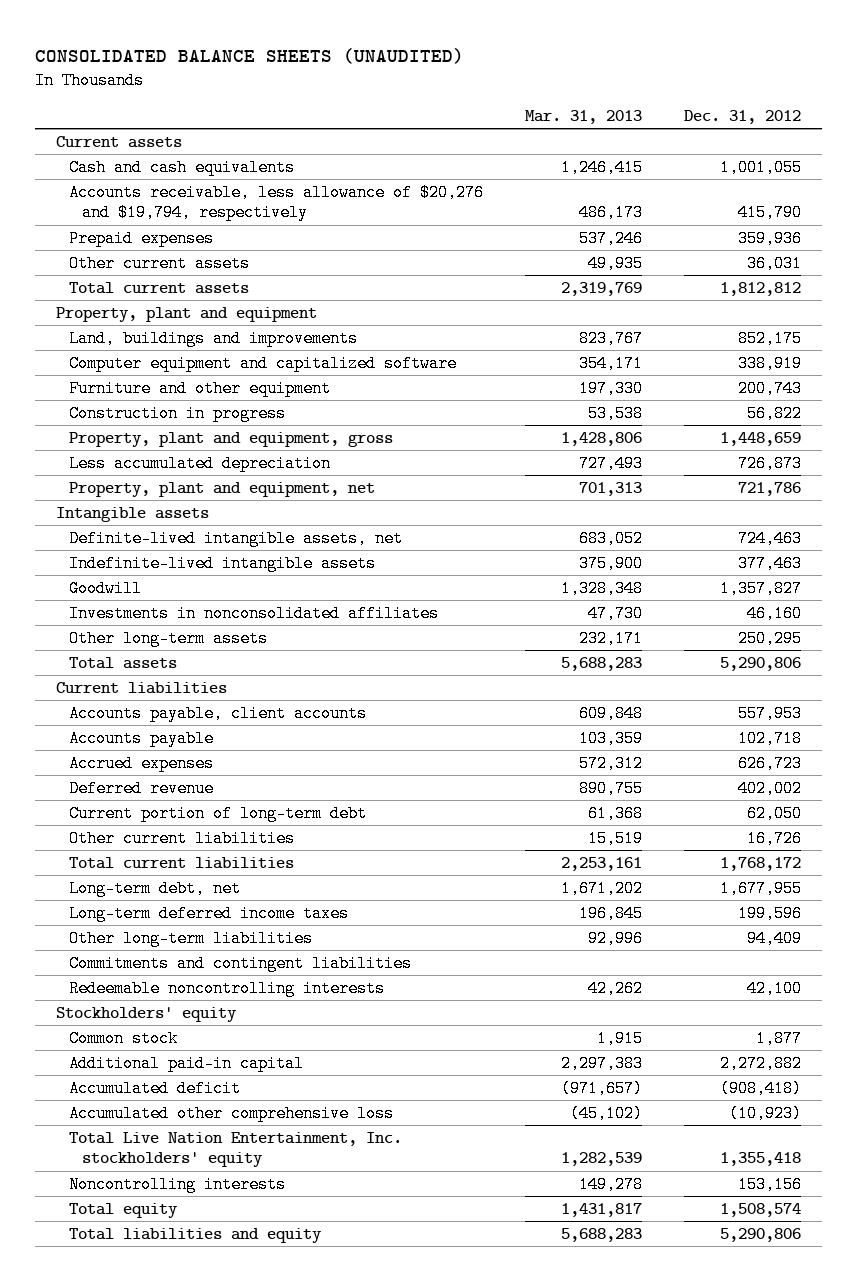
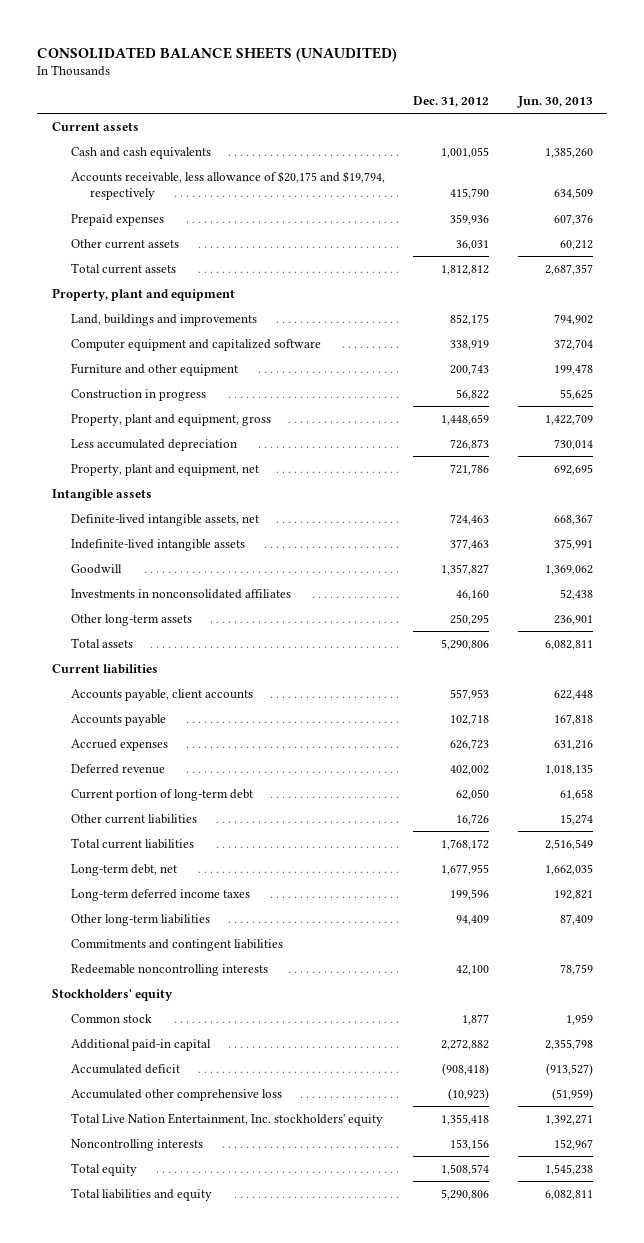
[524,109,642,124] Mar. 31, 2013 -> none
none -> [516,96,593,109] Jun. 30, 2013
[69,183,485,222] Accounts receivable, less allowance of $20,276 and $19,794, respectively -> [70,170,385,201] Accounts receivable, less allowance of $20,175 and $19,794, respectively

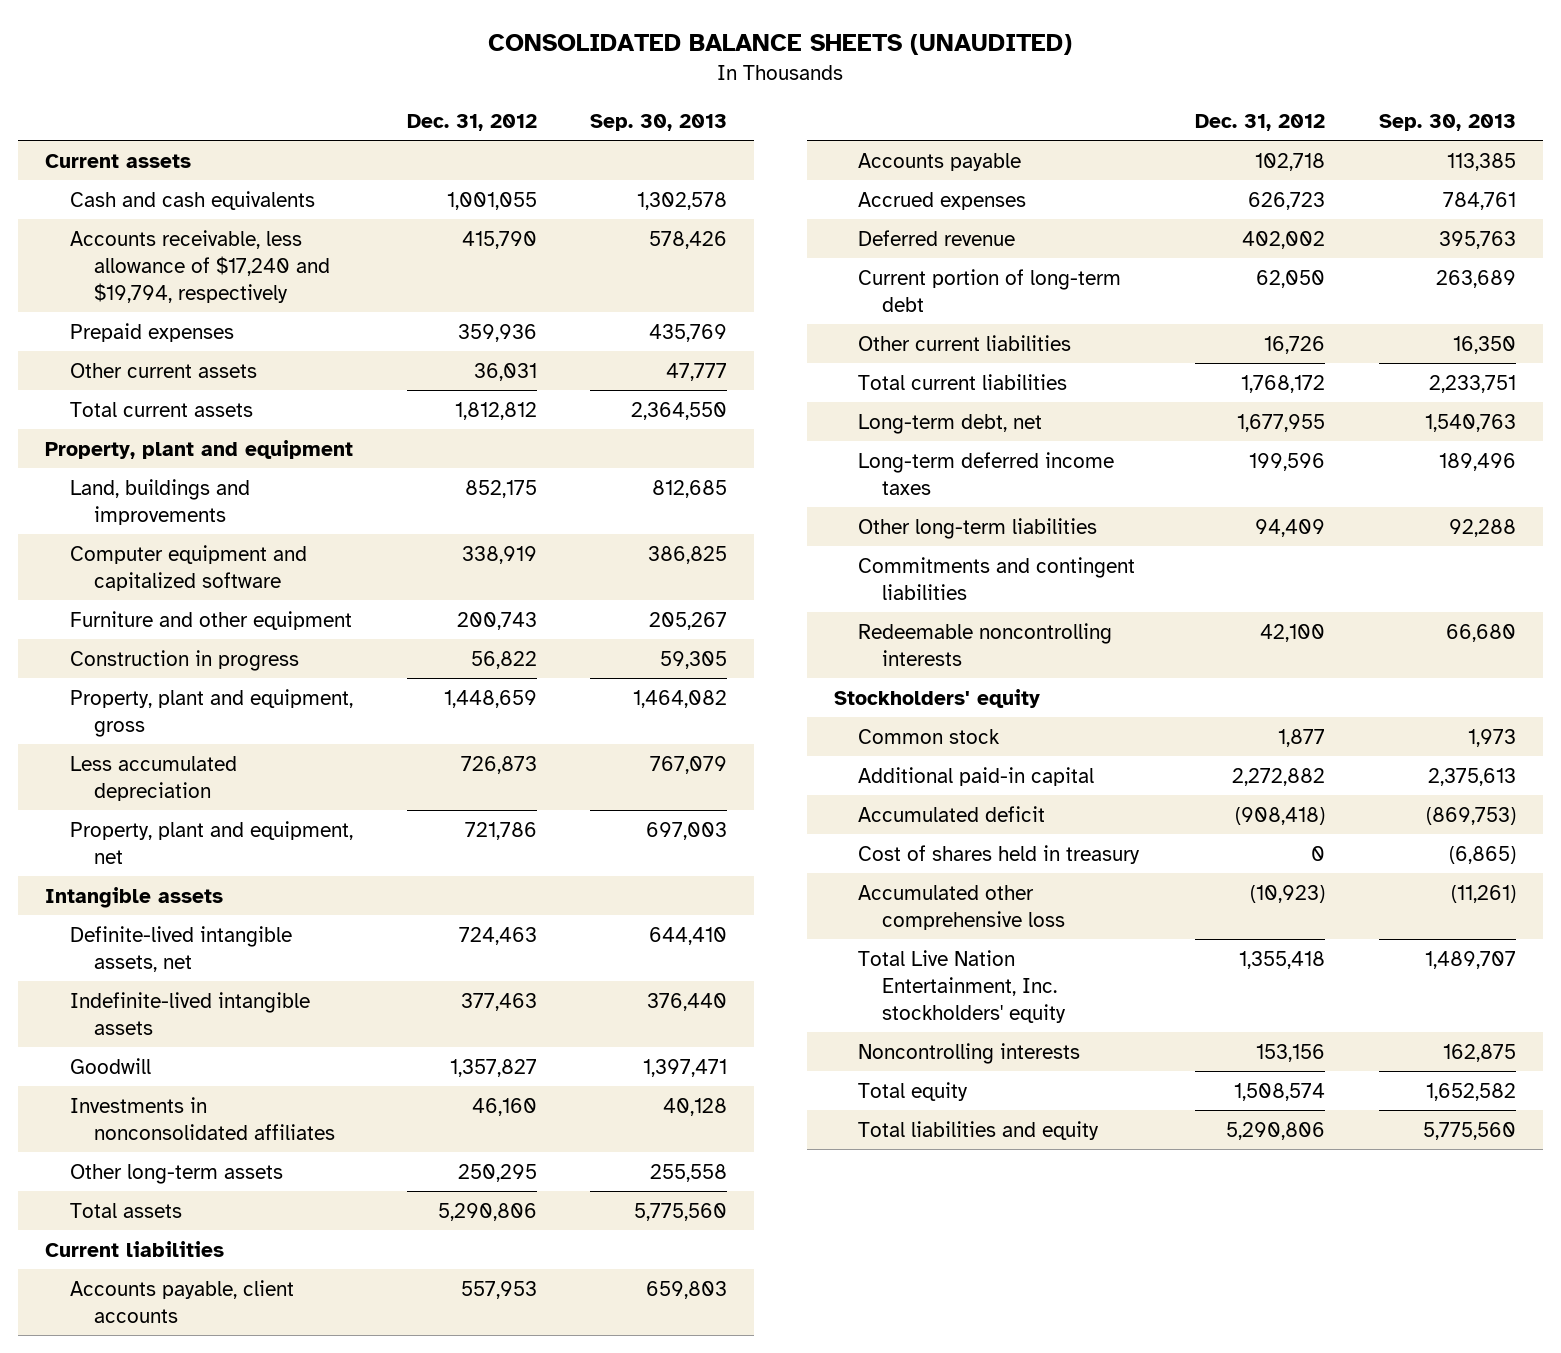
[516,96,593,109] Jun. 30, 2013 -> none
none -> [590,114,728,132] Sep. 30, 2013
[70,170,385,201] Accounts receivable, less allowance of $20,175 and $19,794, respectively -> [69,229,330,303] Accounts receivable, less allowance of $17,240 and $19,794, respectively
none -> [858,844,1141,864] Cost of shares held in treasury

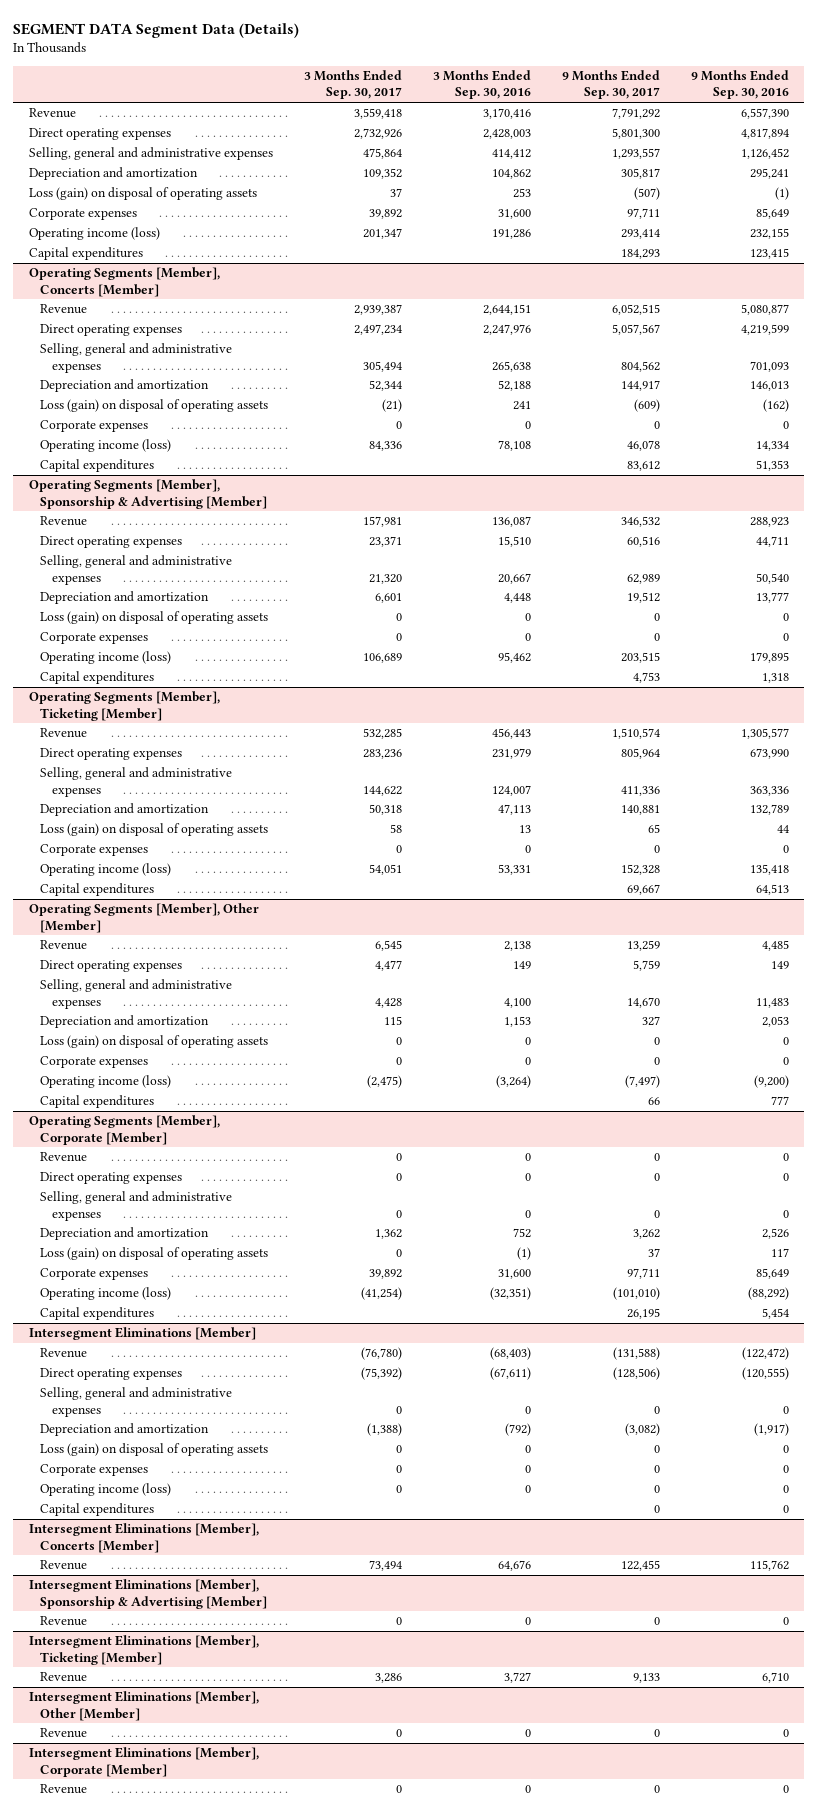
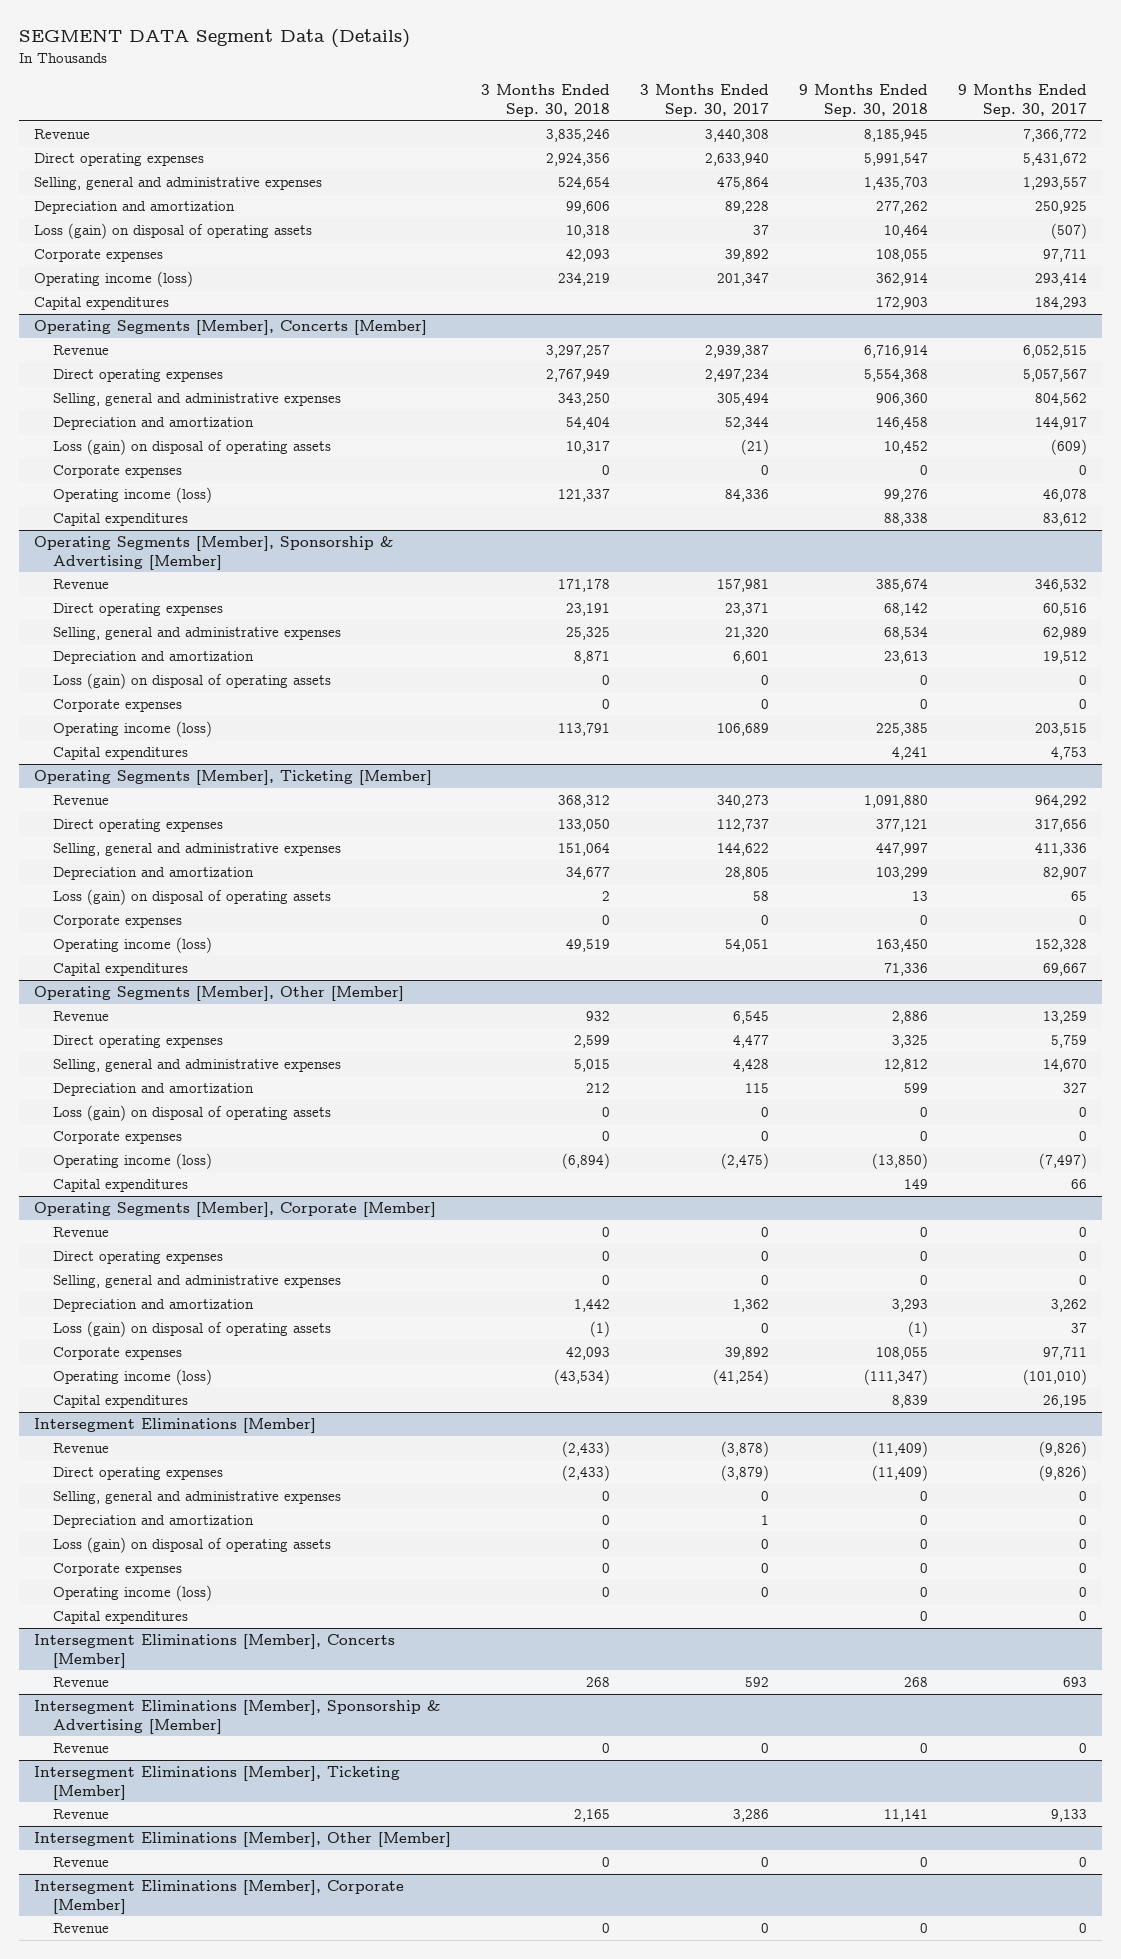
[432,70,531,100] 3 Months Ended Sep. 30, 2016 -> none
[690,70,789,100] 9 Months Ended Sep. 30, 2016 -> none
none -> [480,84,610,117] 3 Months Ended Sep. 30, 2018
none -> [799,84,929,117] 9 Months Ended Sep. 30, 2018
[353,108,402,120] 3,559,418 -> [705,128,770,142] 3,440,308
[611,108,660,120] 7,791,292 -> [1023,128,1088,142] 7,366,772
[353,128,402,140] 2,732,926 -> [705,152,770,166] 2,633,940
[611,128,660,140] 5,801,300 -> [1023,152,1088,166] 5,431,672
[362,168,402,180] 109,352 -> [725,200,770,214] 89,228
[620,168,660,180] 305,817 -> [1035,200,1088,214] 250,925
[362,728,402,740] 532,285 -> [717,794,770,808] 340,273
[611,728,660,740] 1,510,574 -> [1035,794,1088,808] 964,292
[362,749,402,760] 283,236 -> [717,818,770,832] 112,737
[620,748,660,760] 805,964 -> [1035,818,1088,832] 317,656
[368,804,402,816] 50,318 -> [725,866,770,880] 28,805
[620,805,660,816] 140,881 -> [1043,866,1088,880] 82,907
[360,1347,402,1361] (76,780) -> [721,1440,770,1457] (3,878)
[612,1347,660,1361] (131,588) -> [1039,1440,1088,1457] (9,826)
[360,1367,402,1381] (75,392) -> [721,1464,770,1481] (3,879)
[612,1367,660,1381] (128,506) -> [1039,1464,1088,1481] (9,826)
[366,1423,402,1437] (1,388) -> [761,1514,770,1525] 1
[624,1423,660,1437] (3,082) -> [1079,1514,1088,1525] 0
[368,1560,402,1572] 73,494 -> [745,1676,770,1687] 592
[620,1560,660,1572] 122,455 -> [1063,1676,1088,1687] 693

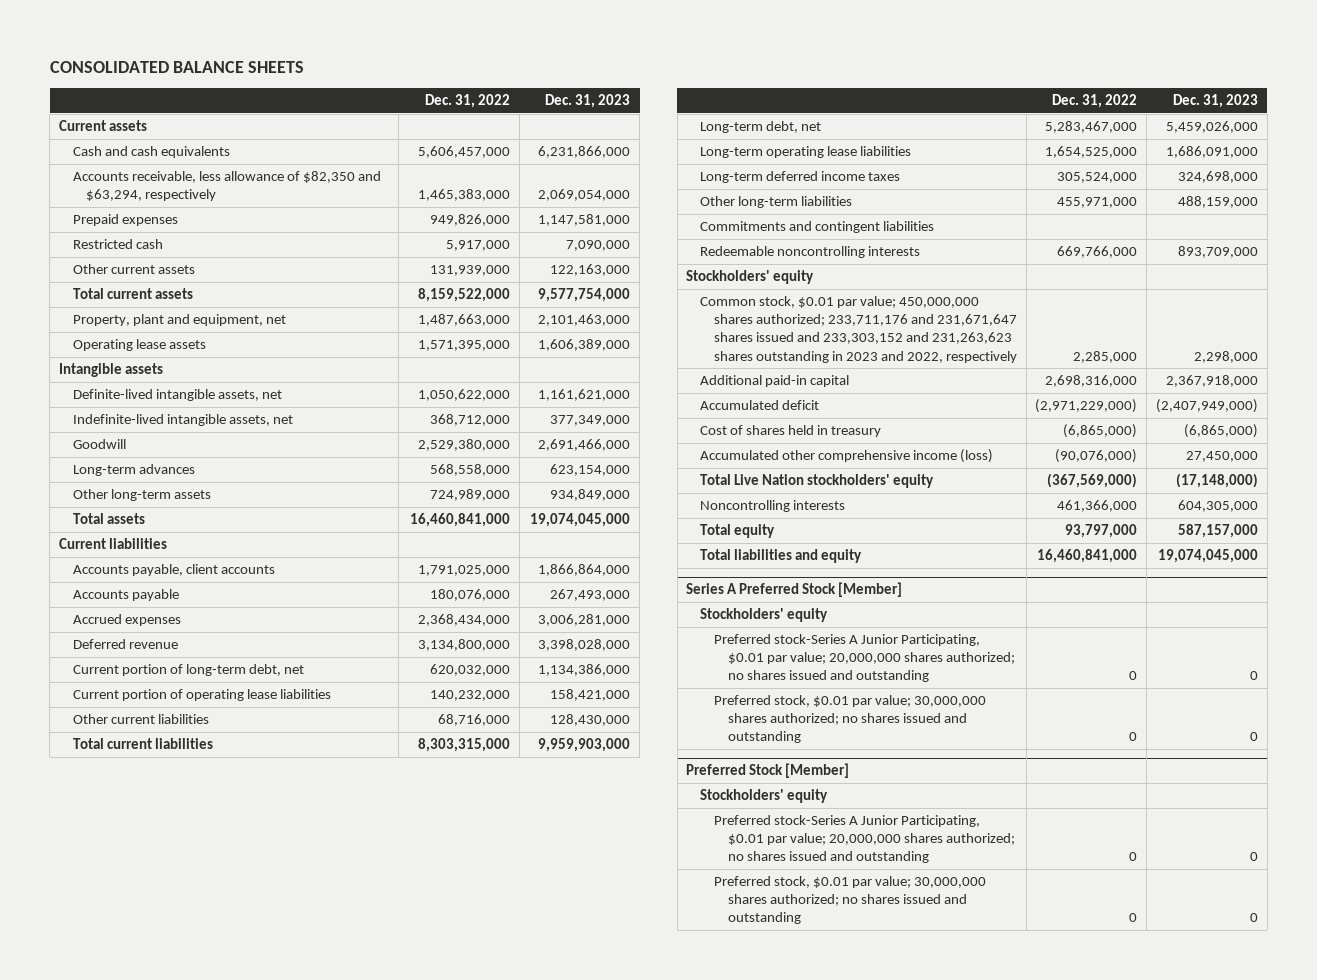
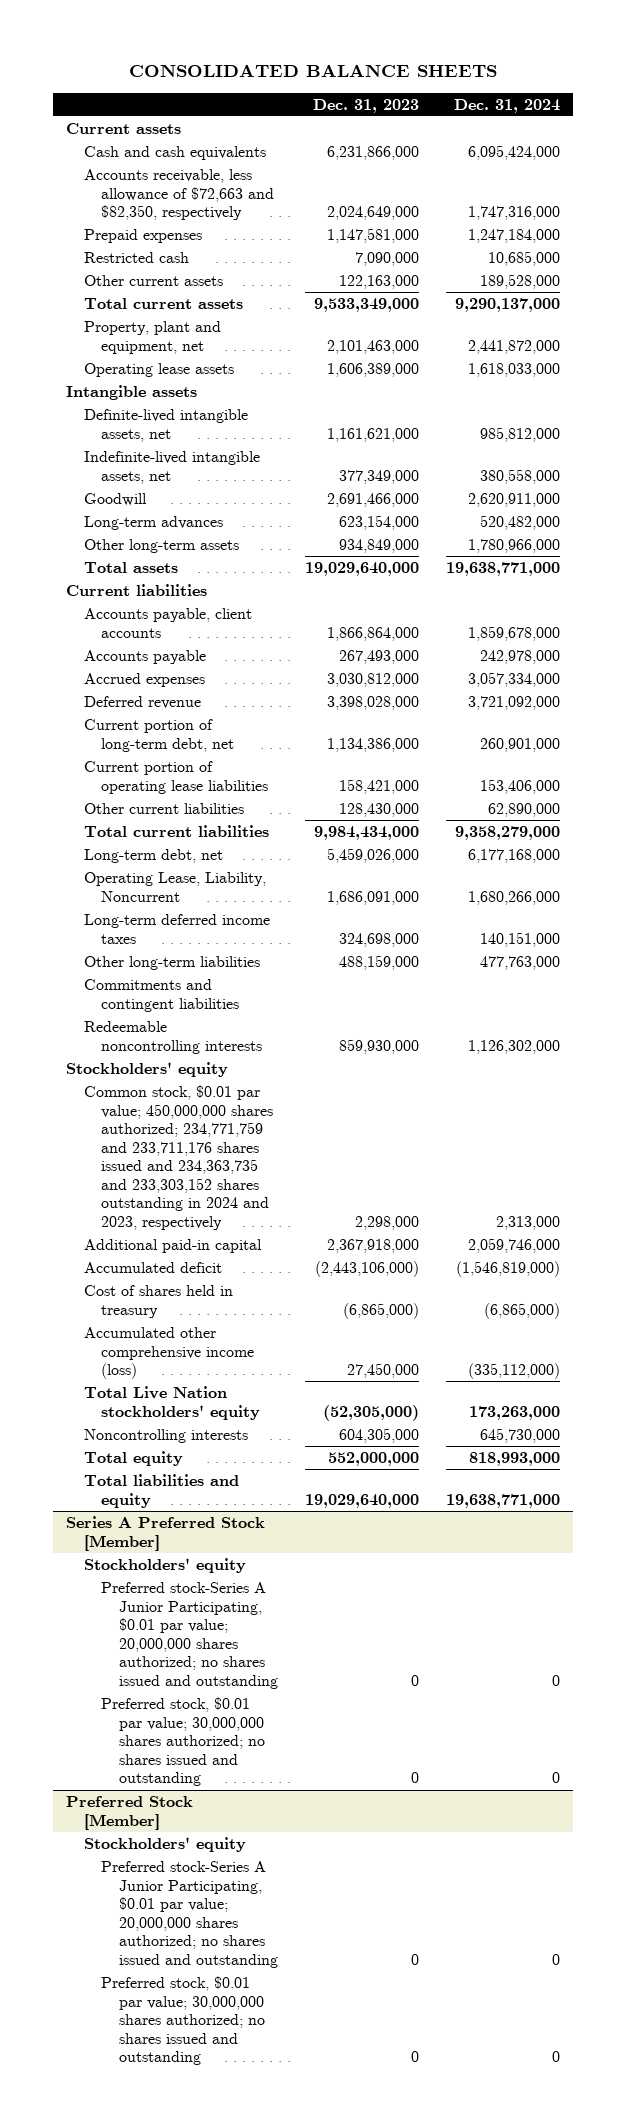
[424,94,510,109] Dec. 31, 2022 -> none
none -> [453,98,560,113] Dec. 31, 2024
[72,171,381,202] Accounts receivable, less allowance of $82,350 and $63,294, respectively -> [83,168,275,221] Accounts receivable, less allowance of $72,663 and $82,350, respectively
[538,189,631,202] 2,069,054,000 -> [326,206,419,221] 2,024,649,000
[538,288,631,303] 9,577,754,000 -> [313,297,419,312] 9,533,349,000
[530,513,631,528] 19,074,045,000 -> [304,561,419,576] 19,029,640,000
[538,614,631,627] 3,006,281,000 -> [326,672,419,687] 3,030,812,000
[538,738,631,753] 9,959,903,000 -> [313,825,419,840] 9,984,434,000
[700,146,912,159] Long-term operating lease liabilities -> [83,871,266,902] Operating Lease, Liability, Noncurrent
[1177,246,1258,259] 893,709,000 -> [338,1038,419,1054] 859,930,000
[700,296,1017,363] Common stock, $0.01 par value; 450,000,000 shares authorized; 233,711,176 and 231,671,647 shares issued and 233,303,152 and 231,263,623 shares outstanding in 2023 and 2022, respectively -> [83,1084,274,1231] Common stock, $0.01 par value; 450,000,000 shares authorized; 234,771,759 and 233,711,176 shares issued and 234,363,735 and 233,303,152 shares outstanding in 2024 and 2023, respectively
[1155,399,1258,414] (2,407,949,000) -> [314,1260,419,1277] (2,443,106,000)
[1175,473,1258,489] (17,148,000) -> [322,1404,419,1421] (52,305,000)
[1177,524,1258,539] 587,157,000 -> [327,1451,419,1466] 552,000,000
[1157,549,1258,564] 19,074,045,000 -> [304,1493,419,1508] 19,029,640,000

